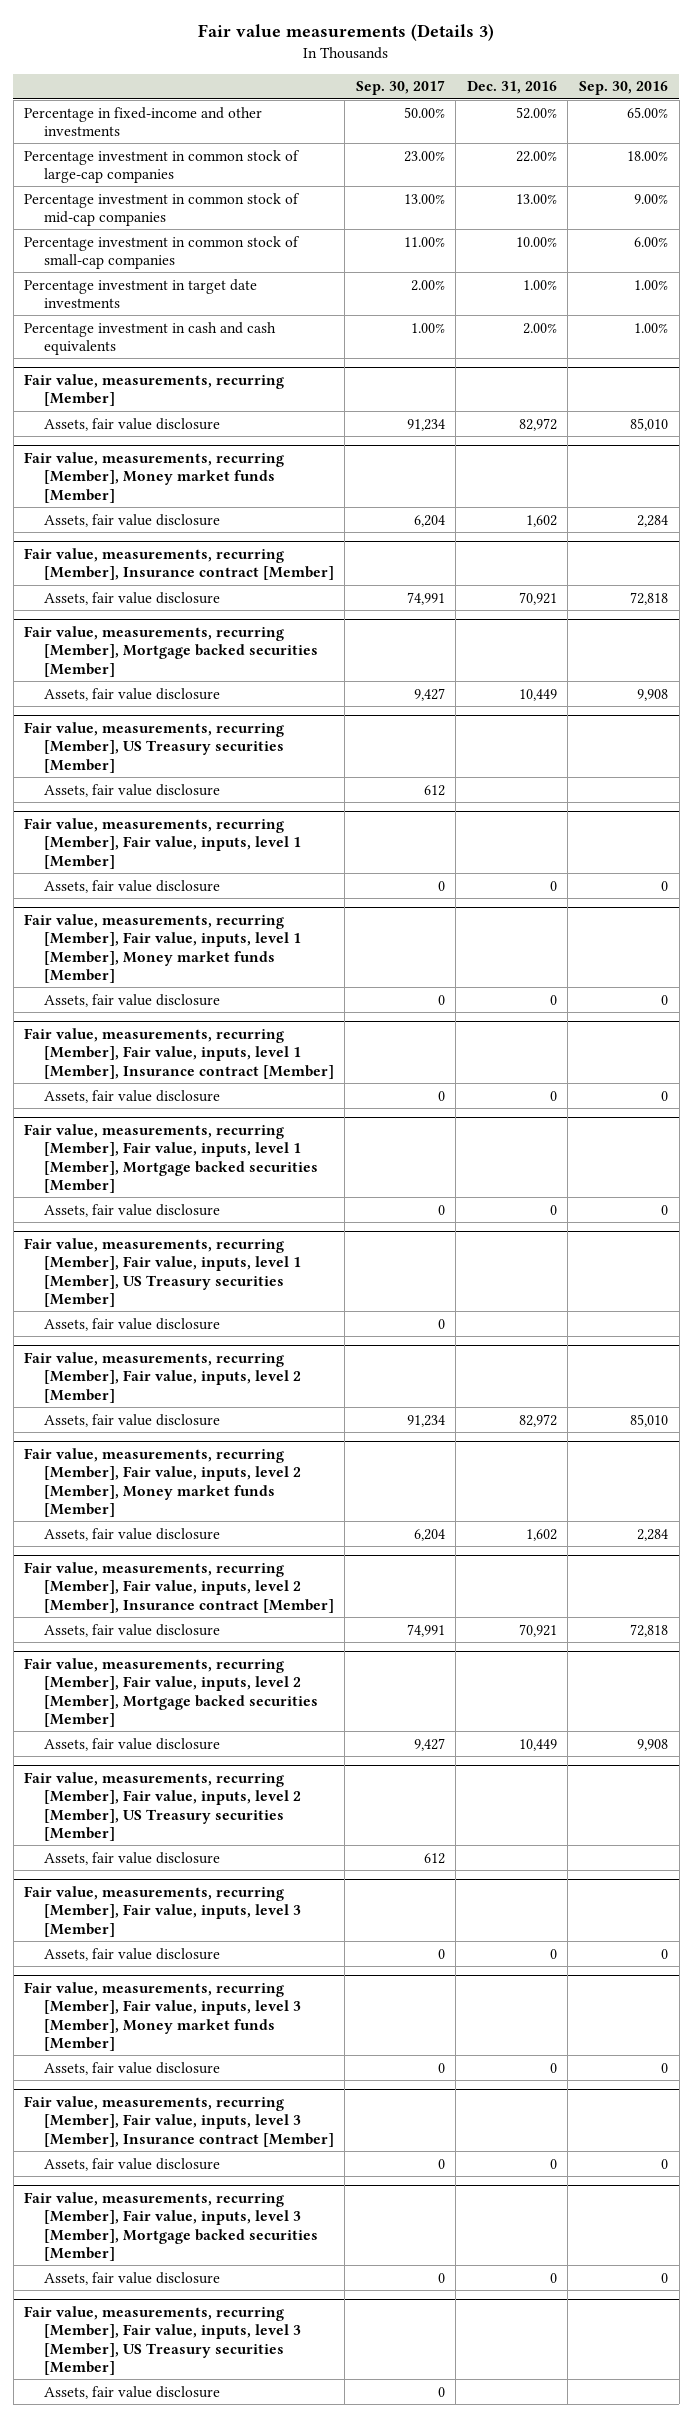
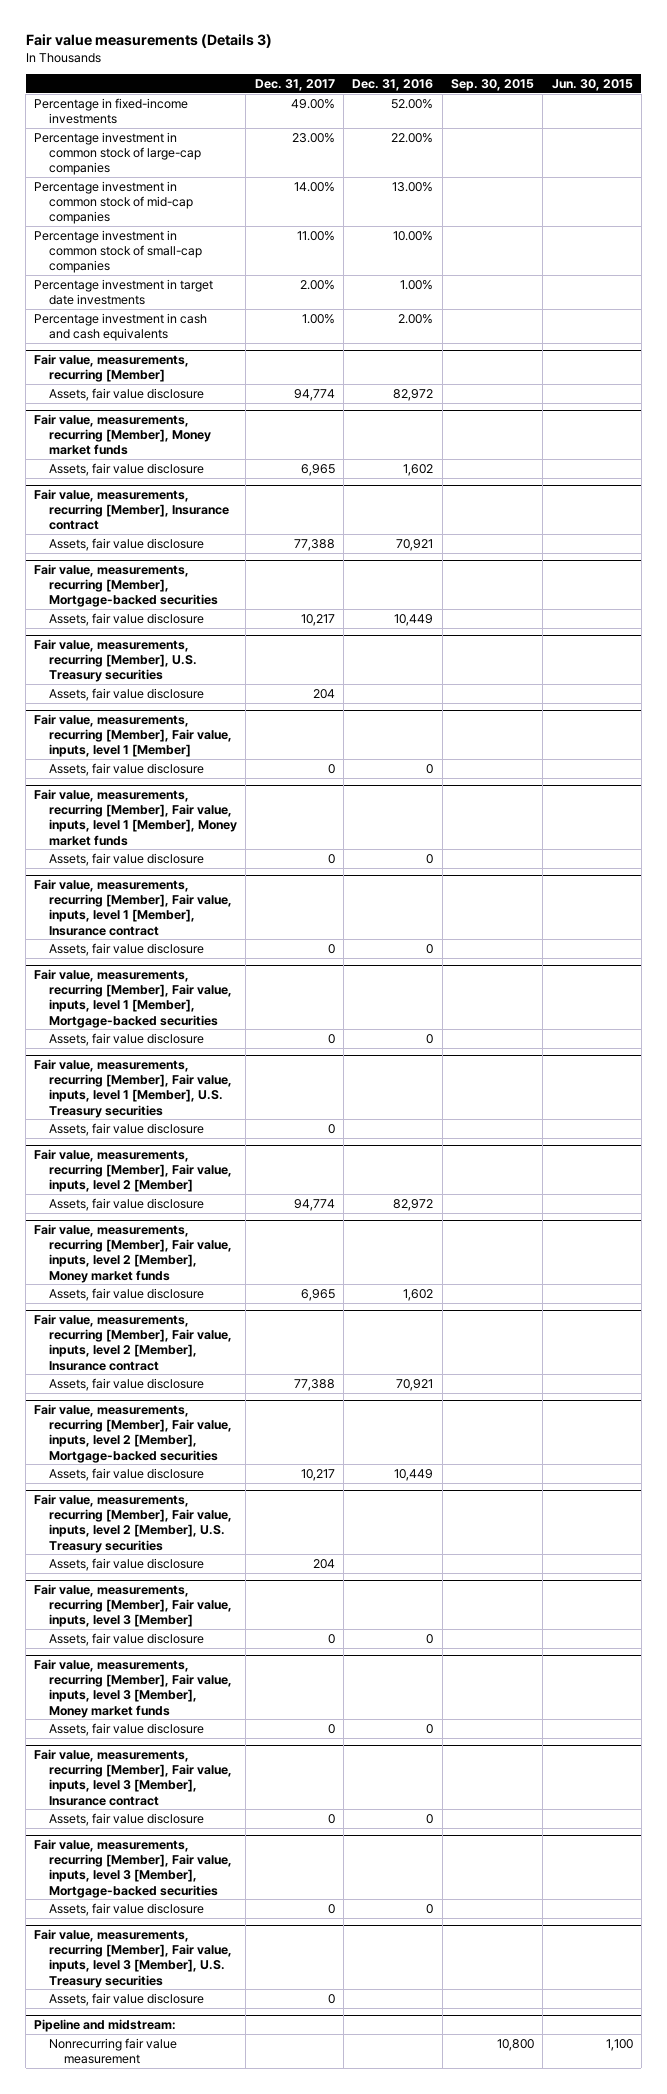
[355,80,445,96] Sep. 30, 2017 -> none
[578,81,668,96] Sep. 30, 2016 -> none
none -> [254,78,335,91] Dec. 31, 2017
none -> [451,78,535,91] Sep. 30, 2015
none -> [551,78,633,91] Jun. 30, 2015
[24,106,263,136] Percentage in fixed-income and other investments -> [34,97,189,124] Percentage in fixed-income investments
[24,451,285,503] Fair value, measurements, recurring [Member], Money market funds [Member] -> [34,414,212,456] Fair value, measurements, recurring [Member], Money market funds
[24,547,334,581] Fair value, measurements, recurring [Member], Insurance contract [Member] -> [34,489,230,531] Fair value, measurements, recurring [Member], Insurance contract
[24,625,318,677] Fair value, measurements, recurring [Member], Mortgage backed securities [Member] -> [34,564,219,608] Fair value, measurements, recurring [Member], Mortgage-backed securities
[24,721,285,773] Fair value, measurements, recurring [Member], US Treasury securities [Member] -> [34,639,198,683] Fair value, measurements, recurring [Member], U.S. Treasury securities
[24,913,301,984] Fair value, measurements, recurring [Member], Fair value, inputs, level 1 [Member], Money market funds [Member] -> [34,789,238,846] Fair value, measurements, recurring [Member], Fair value, inputs, level 1 [Member], Money market funds
[24,1027,334,1079] Fair value, measurements, recurring [Member], Fair value, inputs, level 1 [Member], Insurance contract [Member] -> [34,879,233,936] Fair value, measurements, recurring [Member], Fair value, inputs, level 1 [Member], Insurance contract
[24,1123,318,1194] Fair value, measurements, recurring [Member], Fair value, inputs, level 1 [Member], Mortgage backed securities [Member] -> [34,969,233,1028] Fair value, measurements, recurring [Member], Fair value, inputs, level 1 [Member], Mortgage-backed securities
[24,1237,301,1308] Fair value, measurements, recurring [Member], Fair value, inputs, level 1 [Member], US Treasury securities [Member] -> [34,1059,233,1118] Fair value, measurements, recurring [Member], Fair value, inputs, level 1 [Member], U.S. Treasury securities
[24,1447,301,1518] Fair value, measurements, recurring [Member], Fair value, inputs, level 2 [Member], Money market funds [Member] -> [34,1224,233,1283] Fair value, measurements, recurring [Member], Fair value, inputs, level 2 [Member], Money market funds
[24,1561,334,1613] Fair value, measurements, recurring [Member], Fair value, inputs, level 2 [Member], Insurance contract [Member] -> [34,1314,233,1371] Fair value, measurements, recurring [Member], Fair value, inputs, level 2 [Member], Insurance contract
[24,1657,318,1728] Fair value, measurements, recurring [Member], Fair value, inputs, level 2 [Member], Mortgage backed securities [Member] -> [34,1404,233,1463] Fair value, measurements, recurring [Member], Fair value, inputs, level 2 [Member], Mortgage-backed securities
[24,1771,301,1842] Fair value, measurements, recurring [Member], Fair value, inputs, level 2 [Member], US Treasury securities [Member] -> [34,1494,233,1553] Fair value, measurements, recurring [Member], Fair value, inputs, level 2 [Member], U.S. Treasury securities
[24,1981,301,2052] Fair value, measurements, recurring [Member], Fair value, inputs, level 3 [Member], Money market funds [Member] -> [34,1659,233,1718] Fair value, measurements, recurring [Member], Fair value, inputs, level 3 [Member], Money market funds
[24,2095,334,2147] Fair value, measurements, recurring [Member], Fair value, inputs, level 3 [Member], Insurance contract [Member] -> [34,1749,233,1806] Fair value, measurements, recurring [Member], Fair value, inputs, level 3 [Member], Insurance contract
[24,2191,318,2262] Fair value, measurements, recurring [Member], Fair value, inputs, level 3 [Member], Mortgage backed securities [Member] -> [34,1839,233,1898] Fair value, measurements, recurring [Member], Fair value, inputs, level 3 [Member], Mortgage-backed securities
[24,2305,301,2376] Fair value, measurements, recurring [Member], Fair value, inputs, level 3 [Member], US Treasury securities [Member] -> [34,1929,233,1988] Fair value, measurements, recurring [Member], Fair value, inputs, level 3 [Member], U.S. Treasury securities
none -> [34,2019,177,2033] Pipeline and midstream:
none -> [49,2037,178,2064] Nonrecurring fair value measurement

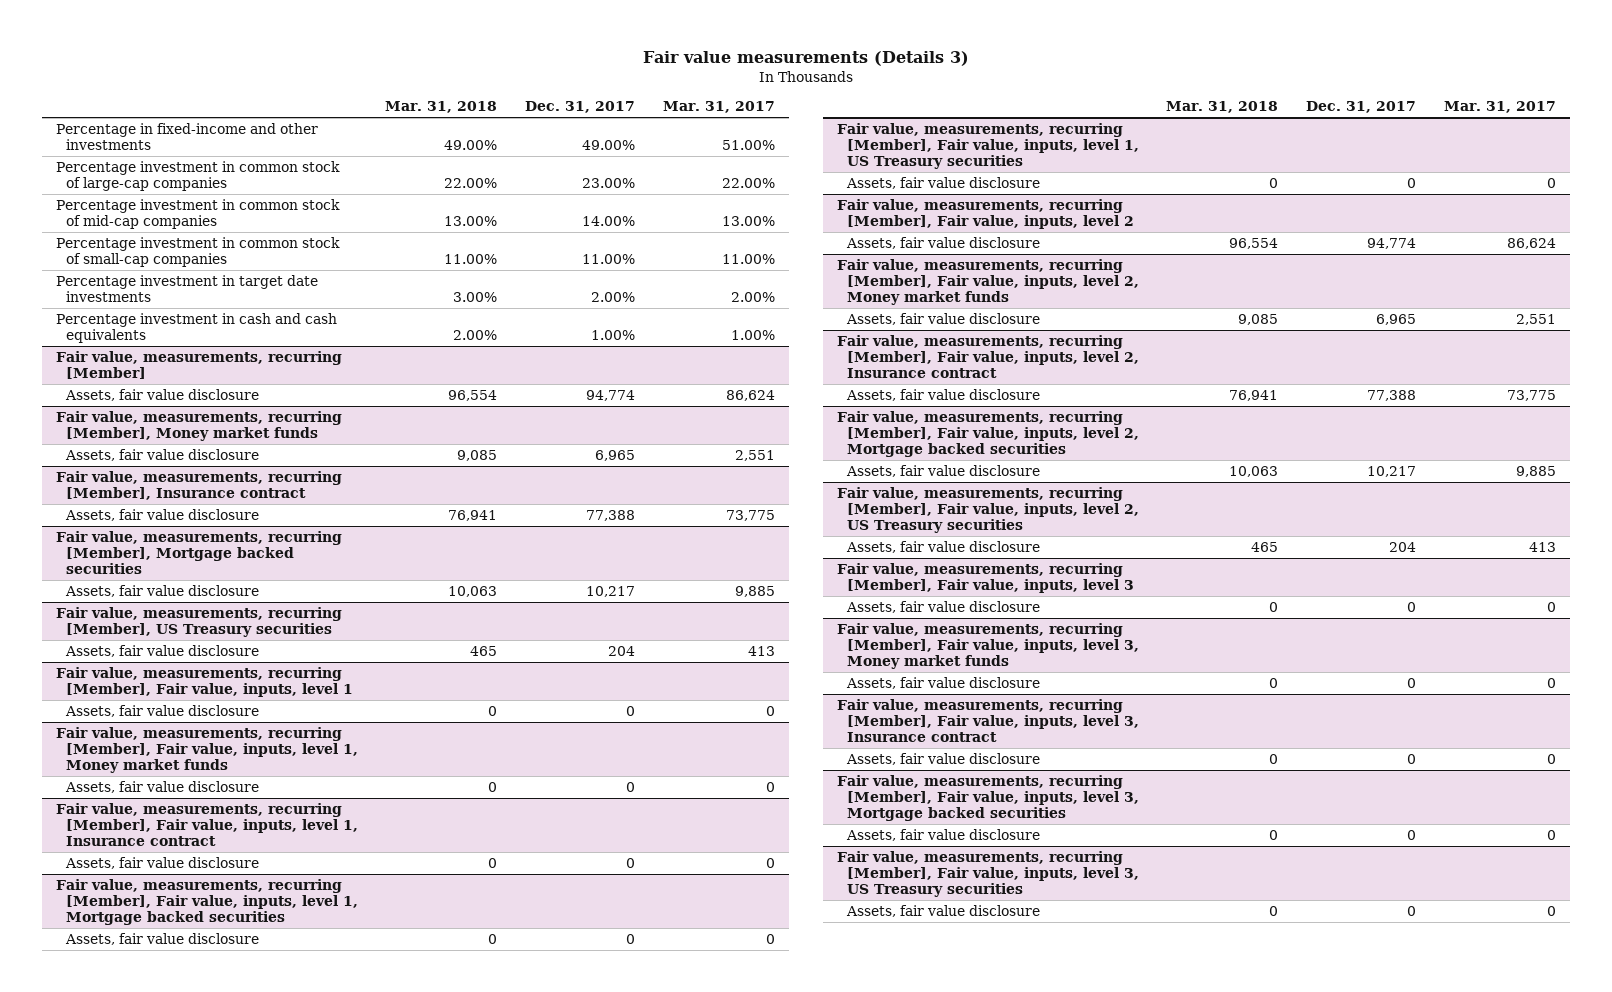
[352,78,434,91] Dec. 31, 2016 -> none
[451,78,535,91] Sep. 30, 2015 -> none
[551,78,633,91] Jun. 30, 2015 -> none
none -> [385,101,498,114] Mar. 31, 2018
none -> [663,101,776,114] Mar. 31, 2017
[34,97,189,124] Percentage in fixed-income investments -> [56,122,319,150] Percentage in fixed-income and other investments
[34,564,219,608] Fair value, measurements, recurring [Member], Mortgage-backed securities -> [56,530,343,574] Fair value, measurements, recurring [Member], Mortgage backed securities
[34,639,198,683] Fair value, measurements, recurring [Member], U.S. Treasury securities -> [56,606,343,637] Fair value, measurements, recurring [Member], US Treasury securities
[34,714,233,758] Fair value, measurements, recurring [Member], Fair value, inputs, level 1 [Member] -> [56,666,353,697] Fair value, measurements, recurring [Member], Fair value, inputs, level 1
[34,789,238,846] Fair value, measurements, recurring [Member], Fair value, inputs, level 1 [Member], Money market funds -> [56,726,358,773] Fair value, measurements, recurring [Member], Fair value, inputs, level 1, Money market funds
[34,879,233,936] Fair value, measurements, recurring [Member], Fair value, inputs, level 1 [Member], Insurance contract -> [56,802,358,846] Fair value, measurements, recurring [Member], Fair value, inputs, level 1, Insurance contract
[34,969,233,1028] Fair value, measurements, recurring [Member], Fair value, inputs, level 1 [Member], Mortgage-backed securities -> [56,878,358,925] Fair value, measurements, recurring [Member], Fair value, inputs, level 1, Mortgage backed securities
[34,1059,233,1118] Fair value, measurements, recurring [Member], Fair value, inputs, level 1 [Member], U.S. Treasury securities -> [837,122,1139,169] Fair value, measurements, recurring [Member], Fair value, inputs, level 1, US Treasury securities
[34,1149,233,1193] Fair value, measurements, recurring [Member], Fair value, inputs, level 2 [Member] -> [837,198,1134,229] Fair value, measurements, recurring [Member], Fair value, inputs, level 2
[34,1224,233,1283] Fair value, measurements, recurring [Member], Fair value, inputs, level 2 [Member], Money market funds -> [837,258,1139,305] Fair value, measurements, recurring [Member], Fair value, inputs, level 2, Money market funds
[34,1314,233,1371] Fair value, measurements, recurring [Member], Fair value, inputs, level 2 [Member], Insurance contract -> [837,334,1139,378] Fair value, measurements, recurring [Member], Fair value, inputs, level 2, Insurance contract
[34,1404,233,1463] Fair value, measurements, recurring [Member], Fair value, inputs, level 2 [Member], Mortgage-backed securities -> [837,410,1139,457] Fair value, measurements, recurring [Member], Fair value, inputs, level 2, Mortgage backed securities
[34,1494,233,1553] Fair value, measurements, recurring [Member], Fair value, inputs, level 2 [Member], U.S. Treasury securities -> [837,486,1139,533] Fair value, measurements, recurring [Member], Fair value, inputs, level 2, US Treasury securities
[34,1584,233,1628] Fair value, measurements, recurring [Member], Fair value, inputs, level 3 [Member] -> [837,562,1134,593] Fair value, measurements, recurring [Member], Fair value, inputs, level 3
[34,1659,233,1718] Fair value, measurements, recurring [Member], Fair value, inputs, level 3 [Member], Money market funds -> [837,622,1139,669] Fair value, measurements, recurring [Member], Fair value, inputs, level 3, Money market funds
[34,1749,233,1806] Fair value, measurements, recurring [Member], Fair value, inputs, level 3 [Member], Insurance contract -> [837,698,1139,742] Fair value, measurements, recurring [Member], Fair value, inputs, level 3, Insurance contract
[34,1839,233,1898] Fair value, measurements, recurring [Member], Fair value, inputs, level 3 [Member], Mortgage-backed securities -> [837,774,1139,821] Fair value, measurements, recurring [Member], Fair value, inputs, level 3, Mortgage backed securities
[34,1929,233,1988] Fair value, measurements, recurring [Member], Fair value, inputs, level 3 [Member], U.S. Treasury securities -> [837,850,1139,897] Fair value, measurements, recurring [Member], Fair value, inputs, level 3, US Treasury securities
[34,2019,177,2033] Pipeline and midstream: -> none
[49,2037,178,2064] Nonrecurring fair value measurement -> none

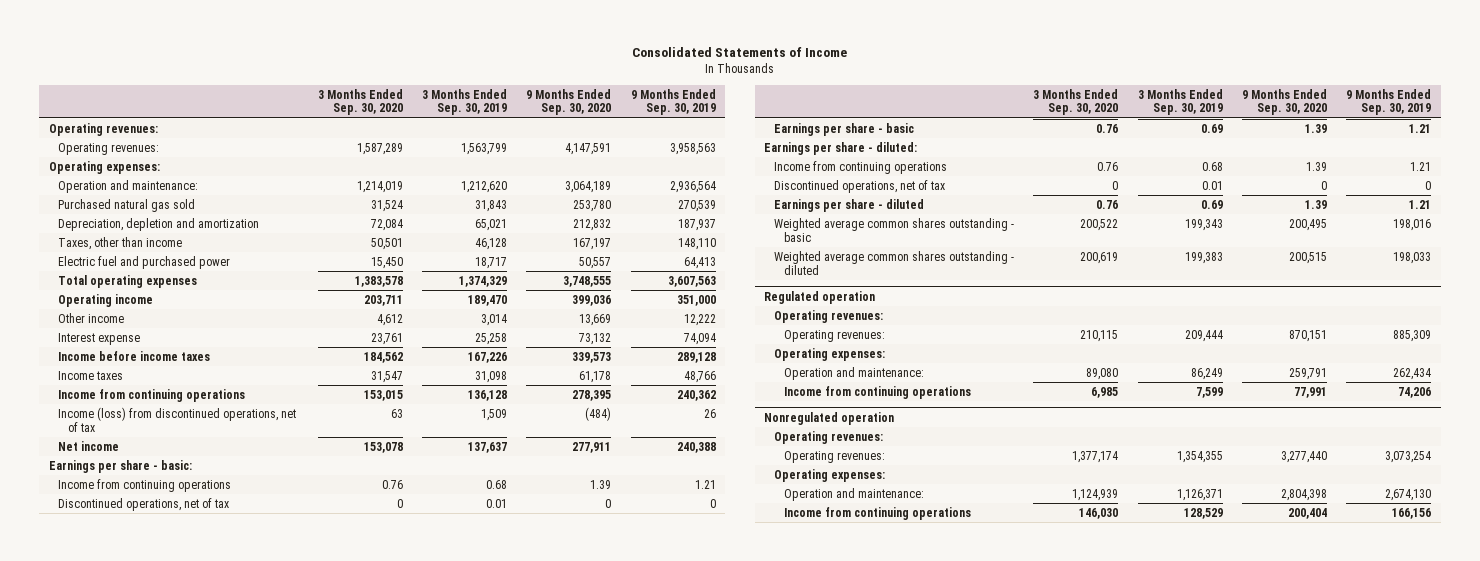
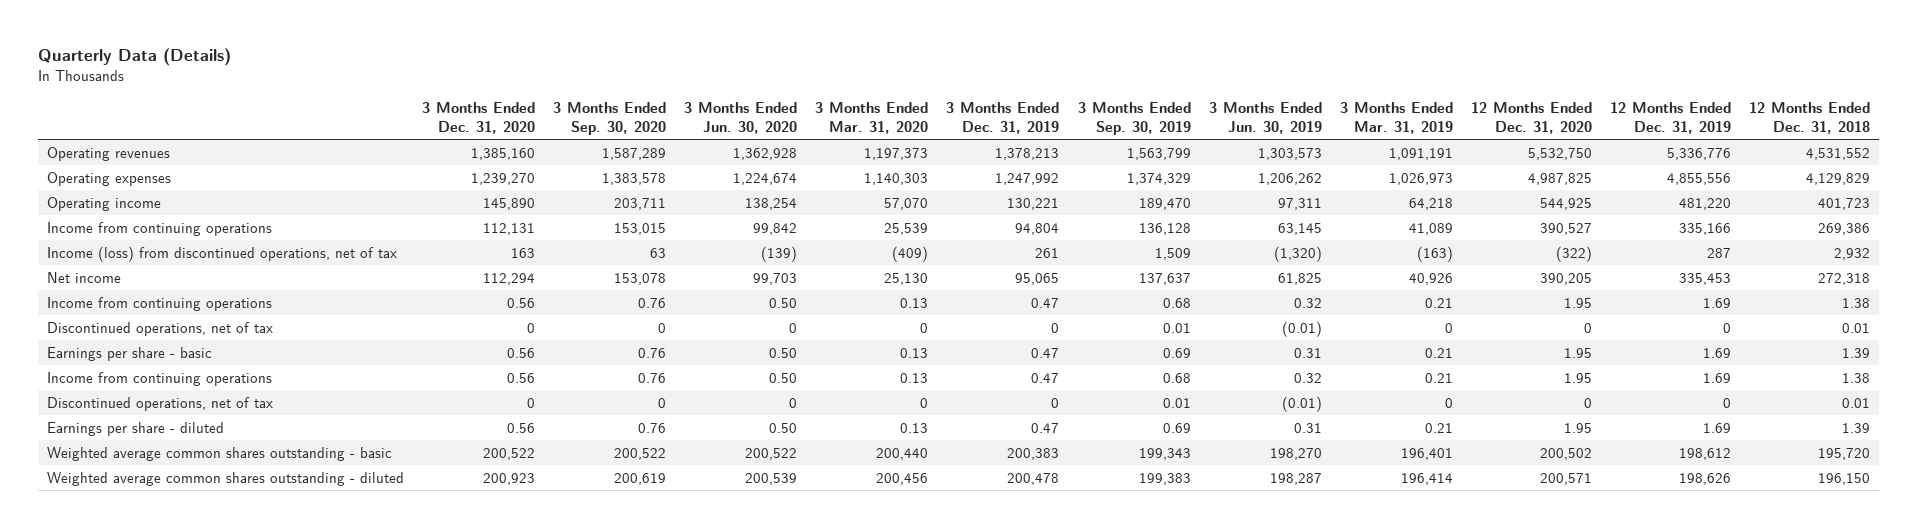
[631,47,847,58] Consolidated Statements of Income -> [38,47,232,66] Quarterly Data (Details)
[526,88,612,116] 9 Months Ended Sep. 30, 2020 -> none
[630,88,716,116] 9 Months Ended Sep. 30, 2019 -> none
none -> [422,102,536,134] 3 Months Ended Dec. 31, 2020
none -> [684,102,798,134] 3 Months Ended Jun. 30, 2020
none -> [815,102,929,134] 3 Months Ended Mar. 31, 2020
none -> [946,102,1060,134] 3 Months Ended Dec. 31, 2019
none -> [1208,102,1322,134] 3 Months Ended Jun. 30, 2019
none -> [1339,102,1453,134] 3 Months Ended Mar. 31, 2019
none -> [1470,102,1592,134] 12 Months Ended Dec. 31, 2020
none -> [1609,102,1731,134] 12 Months Ended Dec. 31, 2019
none -> [1748,102,1870,134] 12 Months Ended Dec. 31, 2018
[48,122,158,136] Operating revenues: -> none
[48,160,160,174] Operating expenses: -> none
[58,179,199,193] Operation and maintenance: -> none
[58,198,196,212] Purchased natural gas sold -> none
[58,217,260,231] Depreciation, depletion and amortization -> none
[58,236,183,250] Taxes, other than income -> none
[58,255,231,269] Electric fuel and purchased power -> none
[58,142,160,155] Operating revenues: -> [47,146,171,161] Operating revenues
[58,274,198,288] Total operating expenses -> [47,171,172,186] Operating expenses
[58,312,125,323] Other income -> none
[58,332,141,345] Interest expense -> none
[58,350,211,361] Income before income taxes -> none
[58,370,124,380] Income taxes -> none
[48,459,192,473] Earnings per share - basic: -> none
[764,141,918,155] Earnings per share - diluted: -> none
[764,290,876,304] Regulated operation -> none
[774,309,884,323] Operating revenues: -> none
[783,329,885,342] Operating revenues: -> none
[774,347,886,361] Operating expenses: -> none
[783,366,924,380] Operation and maintenance: -> none
[783,385,971,399] Income from continuing operations -> none
[764,411,895,425] Nonregulated operation -> none
[774,430,884,444] Operating revenues: -> none
[783,450,885,463] Operating revenues: -> none
[774,468,886,482] Operating expenses: -> none
[783,487,924,501] Operation and maintenance: -> none
[783,506,971,520] Income from continuing operations -> none

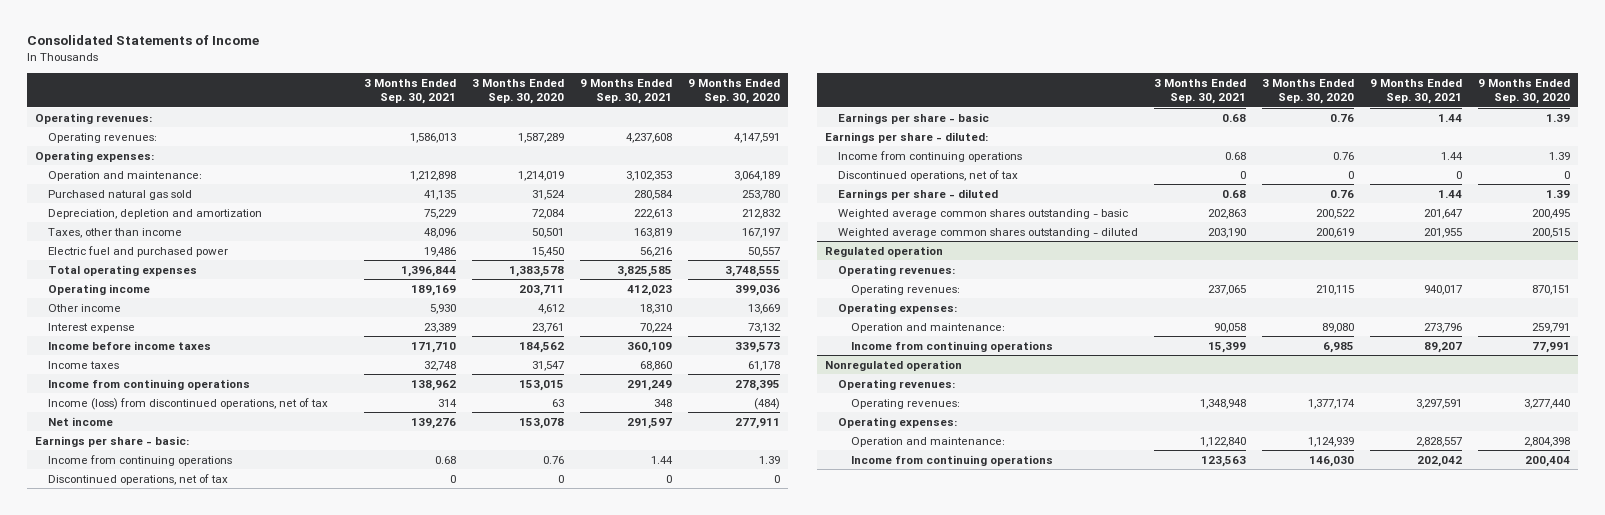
[38,47,232,66] Quarterly Data (Details) -> [27,35,260,46] Consolidated Statements of Income
[422,102,536,134] 3 Months Ended Dec. 31, 2020 -> none
[684,102,798,134] 3 Months Ended Jun. 30, 2020 -> none
[815,102,929,134] 3 Months Ended Mar. 31, 2020 -> none
[946,102,1060,134] 3 Months Ended Dec. 31, 2019 -> none
[1077,102,1191,135] 3 Months Ended Sep. 30, 2019 -> none
[1208,102,1322,134] 3 Months Ended Jun. 30, 2019 -> none
[1339,102,1453,134] 3 Months Ended Mar. 31, 2019 -> none
[1470,102,1592,134] 12 Months Ended Dec. 31, 2020 -> none
[1609,102,1731,134] 12 Months Ended Dec. 31, 2019 -> none
[1748,102,1870,134] 12 Months Ended Dec. 31, 2018 -> none
none -> [364,78,457,105] 3 Months Ended Sep. 30, 2021
none -> [580,78,673,105] 9 Months Ended Sep. 30, 2021
none -> [688,78,781,105] 9 Months Ended Sep. 30, 2020
none -> [35,112,153,124] Operating revenues:
[47,146,171,161] Operating revenues -> [48,132,158,143] Operating revenues:
none -> [35,150,155,162] Operating expenses:
none -> [48,170,203,181] Operation and maintenance:
none -> [48,189,193,200] Purchased natural gas sold
none -> [48,208,263,219] Depreciation, depletion and amortization
none -> [48,227,183,238] Taxes, other than income
none -> [48,245,229,257] Electric fuel and purchased power
[47,171,172,186] Operating expenses -> [48,264,198,276] Total operating expenses
none -> [48,303,122,312] Other income
none -> [48,322,136,333] Interest expense
none -> [48,340,212,350] Income before income taxes
none -> [48,360,120,369] Income taxes
none -> [35,435,190,447] Earnings per share - basic:
none -> [825,131,989,143] Earnings per share - diluted:
none -> [825,245,944,257] Regulated operation
none -> [837,264,955,276] Operating revenues:
none -> [850,284,960,295] Operating revenues:
none -> [837,302,957,314] Operating expenses:
none -> [850,322,1005,333] Operation and maintenance:
none -> [850,340,1053,352] Income from continuing operations
none -> [825,359,963,371] Nonregulated operation
none -> [837,378,955,390] Operating revenues:
none -> [850,398,960,409] Operating revenues:
none -> [837,416,957,428] Operating expenses:
none -> [850,436,1005,447] Operation and maintenance:
none -> [850,454,1053,466] Income from continuing operations

